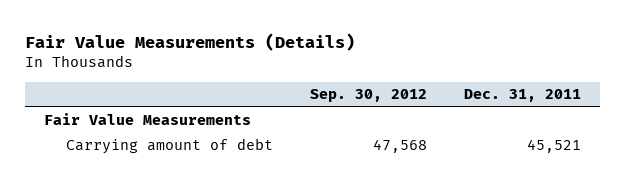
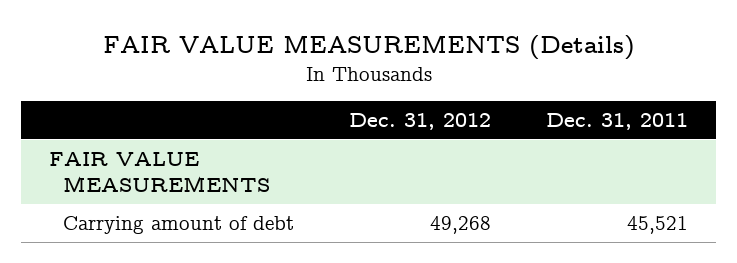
[25,32,356,51] Fair Value Measurements (Details) -> [102,34,635,60] FAIR VALUE MEASUREMENTS (Details)
[310,89,428,103] Sep. 30, 2012 -> none
none -> [349,112,492,130] Dec. 31, 2012
[43,112,251,125] Fair Value Measurements -> [48,151,271,192] FAIR VALUE MEASUREMENTS

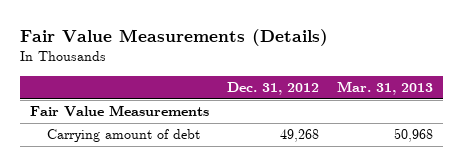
[102,34,635,60] FAIR VALUE MEASUREMENTS (Details) -> [20,29,329,47] Fair Value Measurements (Details)
[546,112,689,130] Dec. 31, 2011 -> none
none -> [337,81,434,96] Mar. 31, 2013
[48,151,271,192] FAIR VALUE MEASUREMENTS -> [29,105,209,118] Fair Value Measurements

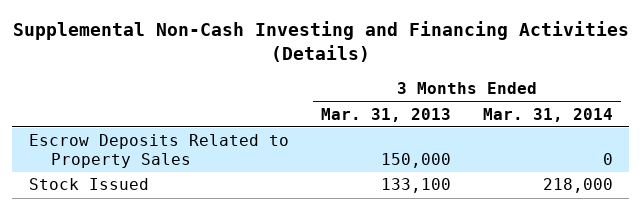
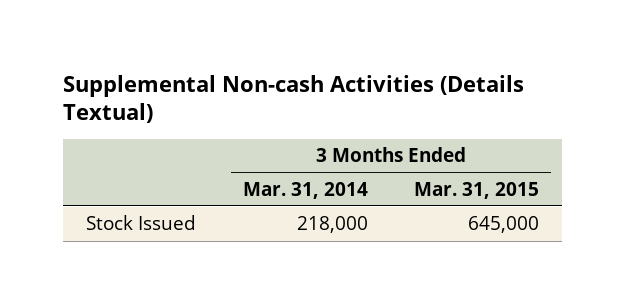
[12,21,629,63] Supplemental Non-Cash Investing and Financing Activities (Details) -> [62,74,524,124] Supplemental Non-cash Activities (Details Textual)
[320,107,451,122] Mar. 31, 2013 -> none
none -> [414,181,540,199] Mar. 31, 2015
[28,134,289,169] Escrow Deposits Related to Property Sales -> none

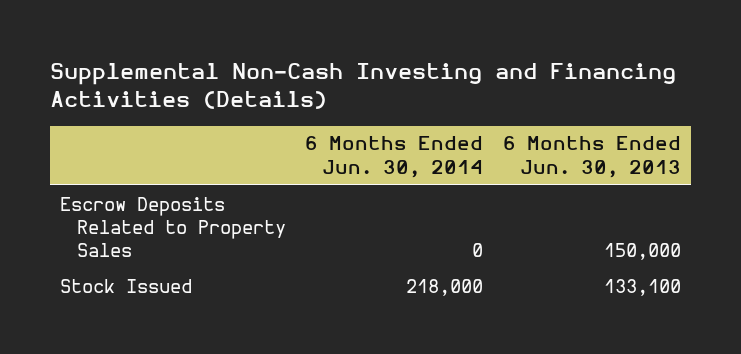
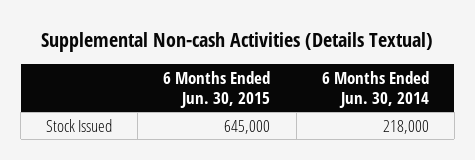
[49,62,676,110] Supplemental Non-Cash Investing and Financing Activities (Details) -> [41,32,434,53] Supplemental Non-cash Activities (Details Textual)
[503,136,682,178] 6 Months Ended Jun. 30, 2013 -> none
none -> [163,70,271,108] 6 Months Ended Jun. 30, 2015
[59,196,286,258] Escrow Deposits Related to Property Sales -> none

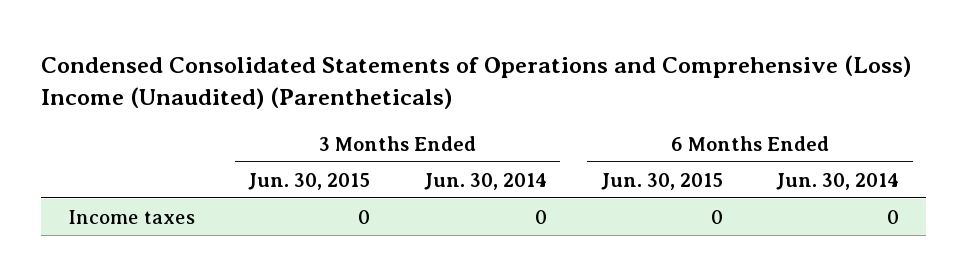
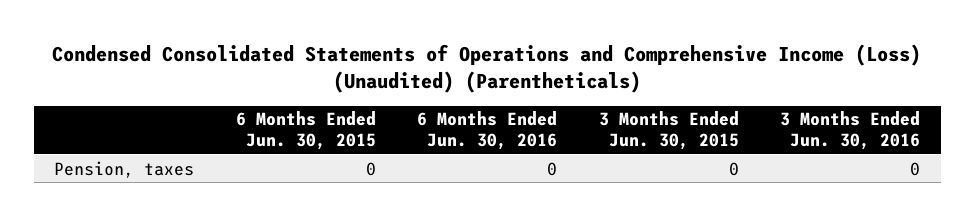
[40,54,911,109] Condensed Consolidated Statements of Operations and Comprehensive (Loss) Income (Unaudited) (Parentheticals) -> [52,43,922,94] Condensed Consolidated Statements of Operations and Comprehensive Income (Loss) (Unaudited) (Parentheticals)
[423,172,547,190] Jun. 30, 2014 -> none
[776,172,900,190] Jun. 30, 2014 -> none
none -> [417,111,558,151] 6 Months Ended Jun. 30, 2016
none -> [780,111,921,151] 3 Months Ended Jun. 30, 2016
[67,210,195,225] Income taxes -> [54,160,195,178] Pension, taxes

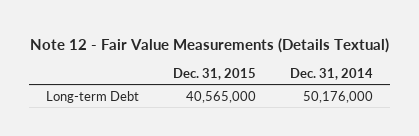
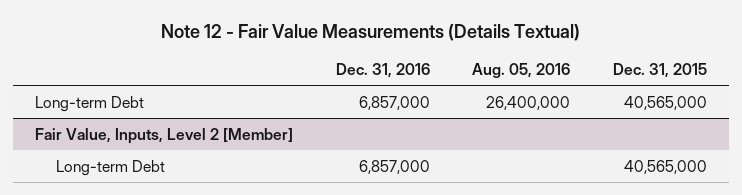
[290,68,374,81] Dec. 31, 2014 -> none
none -> [335,62,430,78] Dec. 31, 2016
none -> [472,62,571,78] Aug. 05, 2016
none -> [34,127,293,144] Fair Value, Inputs, Level 2 [Member]
none -> [56,159,166,176] Long-term Debt

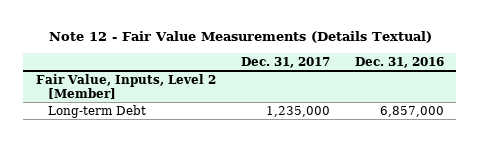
[472,62,571,78] Aug. 05, 2016 -> none
[613,62,708,78] Dec. 31, 2015 -> none
none -> [240,56,330,68] Dec. 31, 2017
[34,95,144,112] Long-term Debt -> none

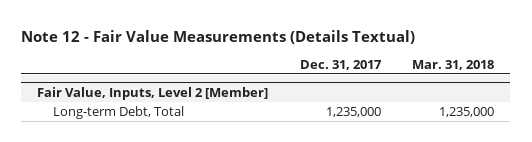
[354,56,444,68] Dec. 31, 2016 -> none
none -> [412,60,495,71] Mar. 31, 2018
[47,104,146,118] Long-term Debt -> [52,106,184,120] Long-term Debt, Total

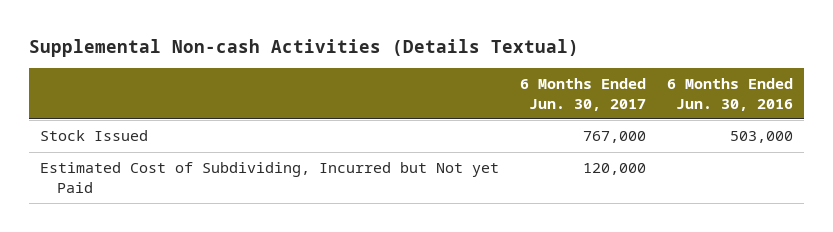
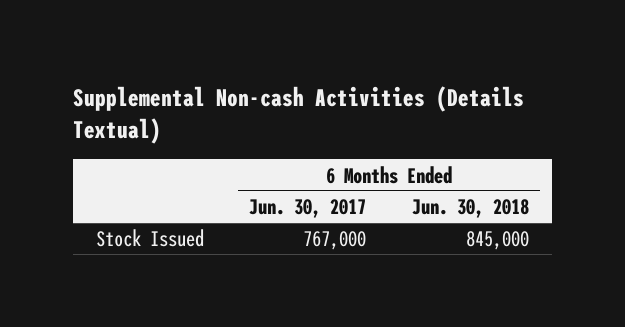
[667,78,794,111] 6 Months Ended Jun. 30, 2016 -> none
none -> [411,198,529,218] Jun. 30, 2018
[39,162,499,193] Estimated Cost of Subdividing, Incurred but Not yet Paid -> none

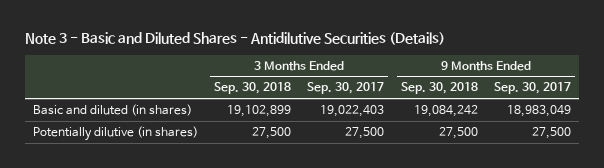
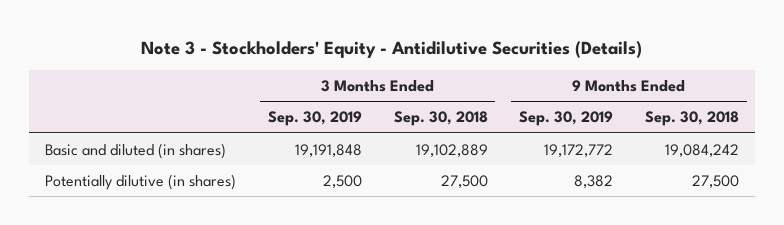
[24,31,445,45] Note 3 - Basic and Diluted Shares - Antidilutive Securities (Details) -> [141,40,643,58] Note 3 - Stockholders' Equity - Antidilutive Securities (Details)
[307,82,385,95] Sep. 30, 2017 -> none
[493,82,571,95] Sep. 30, 2017 -> none
none -> [267,111,362,127] Sep. 30, 2019
none -> [519,111,614,127] Sep. 30, 2019
[227,105,292,118] 19,102,899 -> [415,143,488,157] 19,102,889

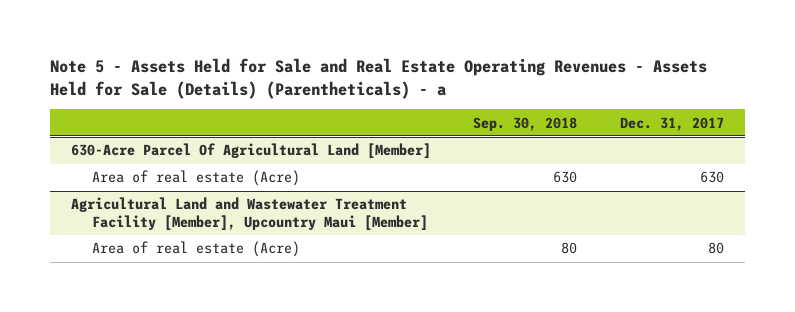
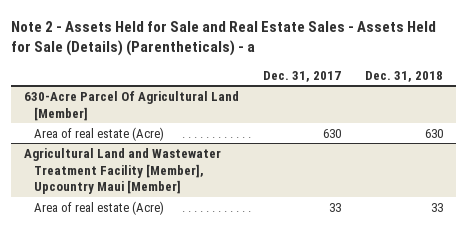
[49,58,707,99] Note 5 - Assets Held for Sale and Real Estate Operating Revenues - Assets Held for Sale (Details) (Parentheticals) - a -> [11,20,437,56] Note 2 - Assets Held for Sale and Real Estate Sales - Assets Held for Sale (Details) (Parentheticals) - a
[473,116,578,131] Sep. 30, 2018 -> none
none -> [365,70,444,82] Dec. 31, 2018
[707,242,724,255] 80 -> [328,202,341,212] 33

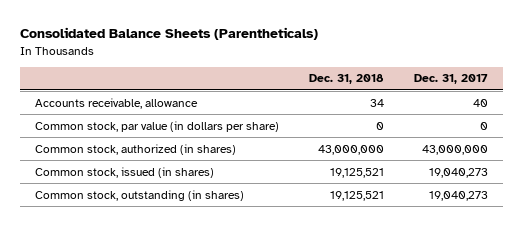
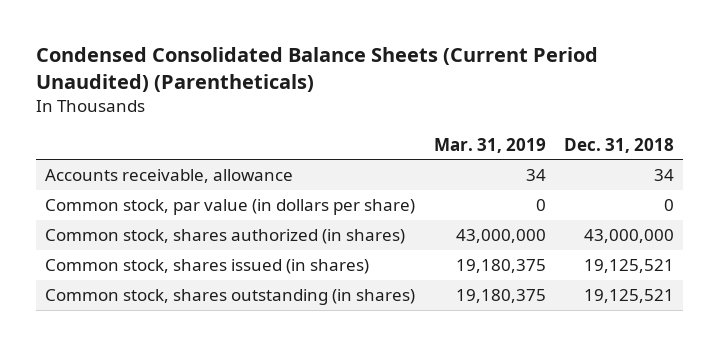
[19,27,318,41] Consolidated Balance Sheets (Parentheticals) -> [35,47,598,93] Condensed Consolidated Balance Sheets (Current Period Unaudited) (Parentheticals)
[414,74,489,85] Dec. 31, 2017 -> none
none -> [433,137,546,153] Mar. 31, 2019
[34,143,236,155] Common stock, authorized (in shares) -> [44,229,405,245] Common stock, shares authorized (in shares)
[34,166,214,178] Common stock, issued (in shares) -> [44,259,369,275] Common stock, shares issued (in shares)
[34,189,244,201] Common stock, outstanding (in shares) -> [44,289,415,306] Common stock, shares outstanding (in shares)

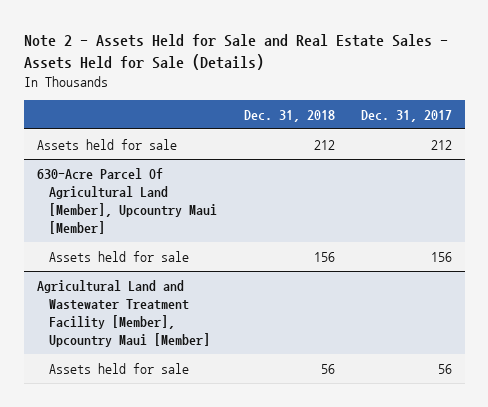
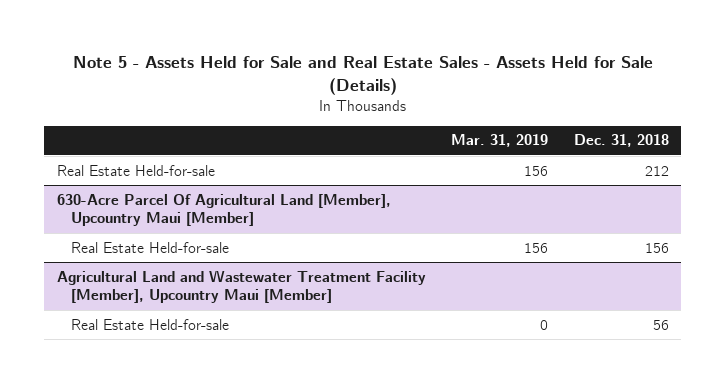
[23,34,448,70] Note 2 - Assets Held for Sale and Real Estate Sales - Assets Held for Sale (Details) -> [72,55,653,95] Note 5 - Assets Held for Sale and Real Estate Sales - Assets Held for Sale (Details)
[360,109,452,122] Dec. 31, 2017 -> none
none -> [451,134,549,148] Mar. 31, 2019
[36,138,177,150] Assets held for sale -> [57,164,216,176] Real Estate Held-for-sale
[49,250,190,262] Assets held for sale -> [71,241,230,253] Real Estate Held-for-sale
[49,362,190,374] Assets held for sale -> [71,318,230,330] Real Estate Held-for-sale

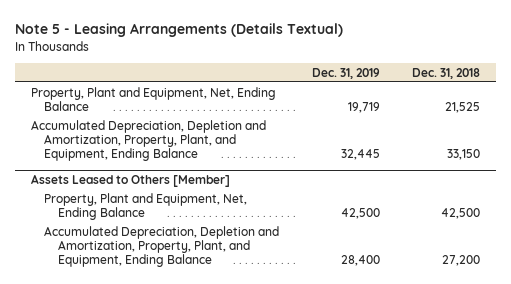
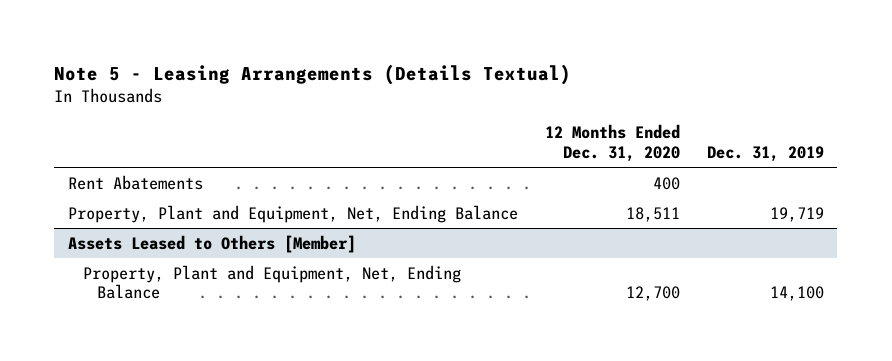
[411,67,480,79] Dec. 31, 2018 -> none
none -> [544,124,680,163] 12 Months Ended Dec. 31, 2020
none -> [67,174,203,190] Rent Abatements
[31,119,267,162] Accumulated Depreciation, Depletion and Amortization, Property, Plant, and Equipment, Ending Balance -> none
[44,225,280,268] Accumulated Depreciation, Depletion and Amortization, Property, Plant, and Equipment, Ending Balance -> none
[340,207,380,219] 42,500 -> [769,286,824,302] 14,100

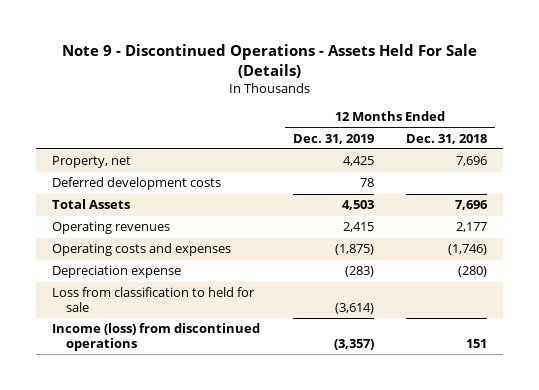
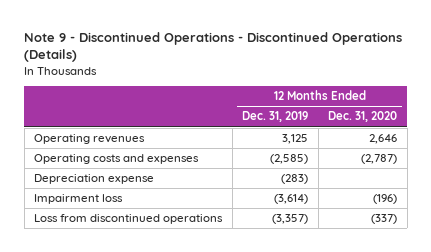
[61,43,477,78] Note 9 - Discontinued Operations - Assets Held For Sale (Details) -> [24,31,403,63] Note 9 - Discontinued Operations - Discontinued Operations (Details)
[405,133,487,144] Dec. 31, 2018 -> none
none -> [328,111,398,123] Dec. 31, 2020
[52,156,132,169] Property, net -> none
[52,177,222,191] Deferred development costs -> none
[52,199,131,210] Total Assets -> none
[342,222,374,233] 2,415 -> [282,134,309,145] 3,125
[334,244,374,256] (1,875) -> [270,154,309,165] (2,585)
[52,287,256,313] Loss from classification to held for sale -> [34,194,124,205] Impairment loss
[52,323,261,352] Income (loss) from discontinued operations -> [34,214,224,225] Loss from discontinued operations

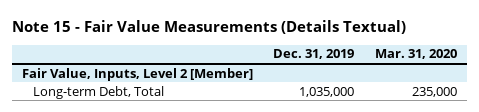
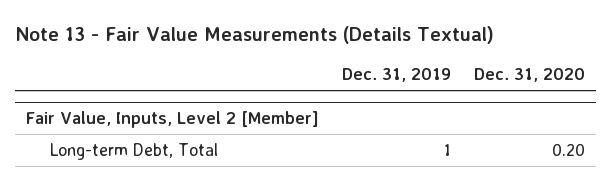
[11,19,406,34] Note 15 - Fair Value Measurements (Details Textual) -> [14,26,494,45] Note 13 - Fair Value Measurements (Details Textual)
[374,49,457,60] Mar. 31, 2020 -> none
none -> [473,68,585,83] Dec. 31, 2020
[299,86,355,97] 1,035,000 -> [443,143,451,156] 1

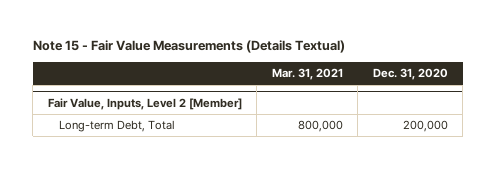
[14,26,494,45] Note 13 - Fair Value Measurements (Details Textual) -> [32,40,345,54] Note 15 - Fair Value Measurements (Details Textual)
[341,68,451,83] Dec. 31, 2019 -> none
none -> [271,68,343,81] Mar. 31, 2021
[551,142,585,156] 0.20 -> [402,120,448,133] 200,000

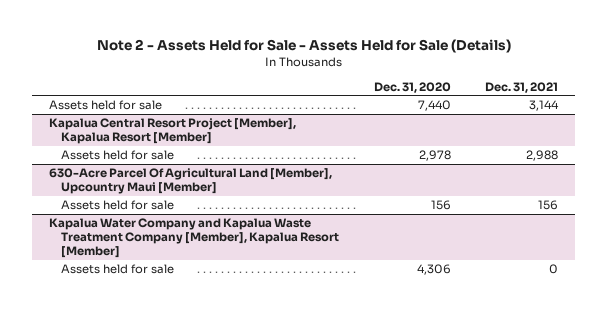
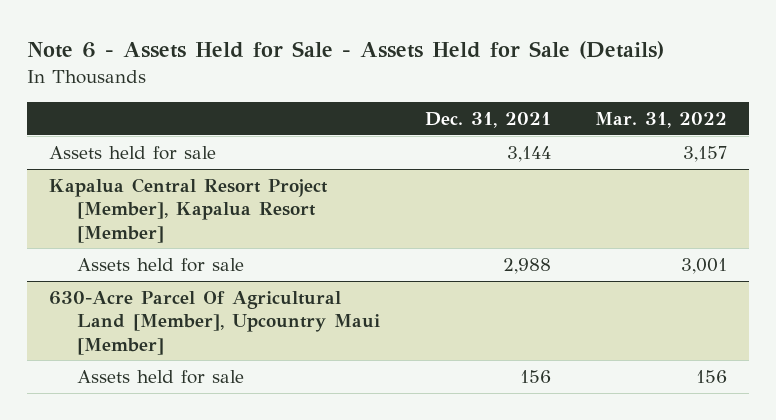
[96,39,511,54] Note 2 - Assets Held for Sale - Assets Held for Sale (Details) -> [27,40,665,59] Note 6 - Assets Held for Sale - Assets Held for Sale (Details)
[373,81,451,93] Dec. 31, 2020 -> none
none -> [594,111,727,128] Mar. 31, 2022
[49,218,340,259] Kapalua Water Company and Kapalua Waste Treatment Company [Member], Kapalua Resort [Member] -> none
[61,264,175,275] Assets held for sale -> none

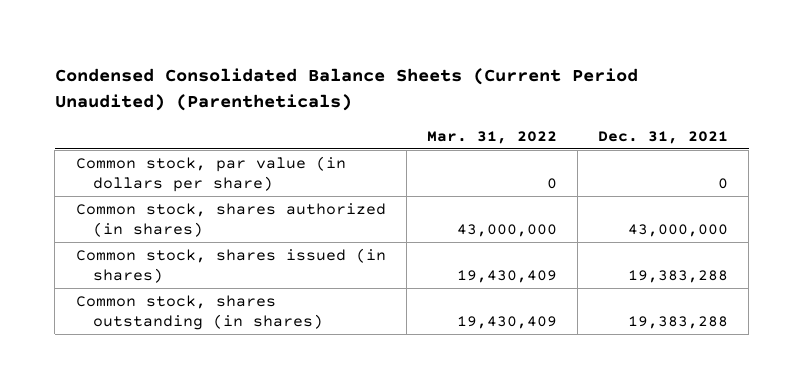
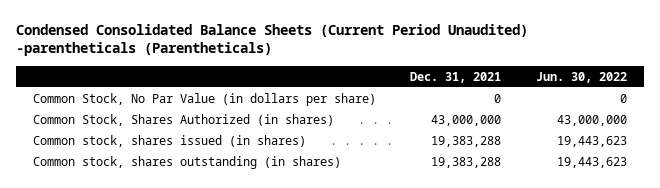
[54,67,638,111] Condensed Consolidated Balance Sheets (Current Period Unaudited) (Parentheticals) -> [15,23,528,57] Condensed Consolidated Balance Sheets (Current Period Unaudited) -parentheticals (Parentheticals)
[426,130,557,144] Mar. 31, 2022 -> none
none -> [535,71,627,83] Jun. 30, 2022
[75,155,346,192] Common stock, par value (in dollars per share) -> [32,93,376,107] Common Stock, No Par Value (in dollars per share)
[75,202,386,237] Common stock, shares authorized (in shares) -> [32,114,334,127] Common Stock, Shares Authorized (in shares)

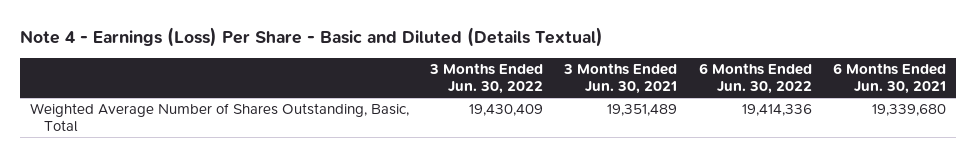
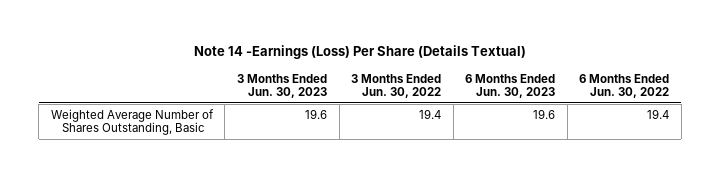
[19,26,603,47] Note 4 - Earnings (Loss) Per Share - Basic and Diluted (Details Textual) -> [194,45,527,60] Note 14 -Earnings (Loss) Per Share (Details Textual)
[563,62,678,95] 3 Months Ended Jun. 30, 2021 -> none
[832,62,946,95] 6 Months Ended Jun. 30, 2021 -> none
none -> [237,73,328,98] 3 Months Ended Jun. 30, 2023
none -> [465,73,556,98] 6 Months Ended Jun. 30, 2023
[30,102,410,133] Weighted Average Number of Shares Outstanding, Basic, Total -> [50,108,214,136] Weighted Average Number of Shares Outstanding, Basic
[469,103,544,116] 19,430,409 -> [419,108,442,119] 19.4
[741,103,812,116] 19,414,336 -> [647,108,670,119] 19.4

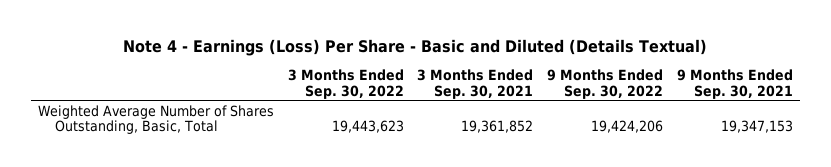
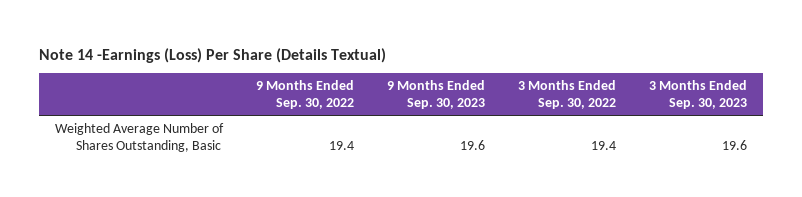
[123,38,708,56] Note 4 - Earnings (Loss) Per Share - Basic and Diluted (Details Textual) -> [38,47,386,63] Note 14 -Earnings (Loss) Per Share (Details Textual)
[417,69,534,99] 3 Months Ended Sep. 30, 2021 -> none
[676,69,793,99] 9 Months Ended Sep. 30, 2021 -> none
none -> [387,80,486,109] 9 Months Ended Sep. 30, 2023
none -> [648,80,747,109] 3 Months Ended Sep. 30, 2023
[37,104,274,135] Weighted Average Number of Shares Outstanding, Basic, Total -> [55,123,225,152] Weighted Average Number of Shares Outstanding, Basic
[331,120,404,134] 19,443,623 -> [590,140,616,150] 19.4
[591,120,664,134] 19,424,206 -> [329,140,355,150] 19.4

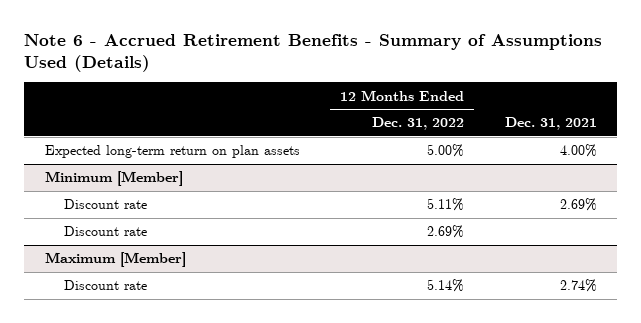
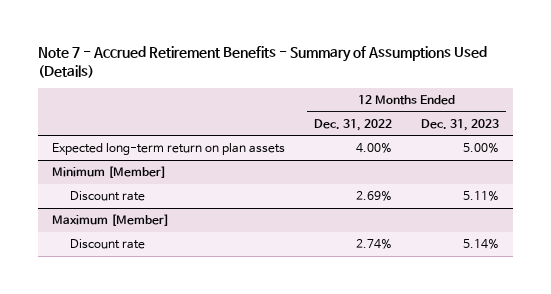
[24,34,603,73] Note 6 - Accrued Retirement Benefits - Summary of Assumptions Used (Details) -> [38,46,488,78] Note 7 - Accrued Retirement Benefits - Summary of Assumptions Used (Details)
[504,117,597,131] Dec. 31, 2021 -> none
none -> [420,118,499,131] Dec. 31, 2023
[427,144,465,158] 5.00% -> [356,143,393,154] 4.00%
[64,199,148,210] Discount rate -> none
[427,279,465,293] 5.14% -> [356,239,393,250] 2.74%

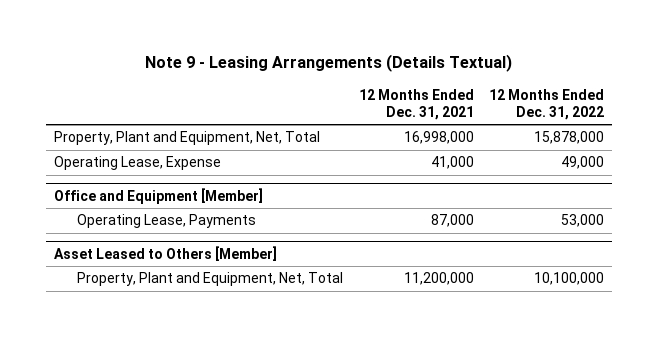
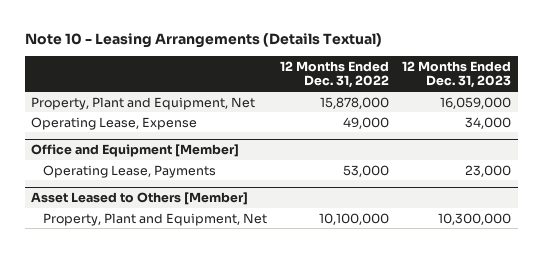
[145,54,513,73] Note 9 - Leasing Arrangements (Details Textual) -> [24,32,382,48] Note 10 - Leasing Arrangements (Details Textual)
[358,88,474,120] 12 Months Ended Dec. 31, 2021 -> none
none -> [402,60,512,89] 12 Months Ended Dec. 31, 2023
[54,131,321,146] Property, Plant and Equipment, Net, Total -> [31,96,256,110] Property, Plant and Equipment, Net
[76,272,343,287] Property, Plant and Equipment, Net, Total -> [43,212,268,226] Property, Plant and Equipment, Net

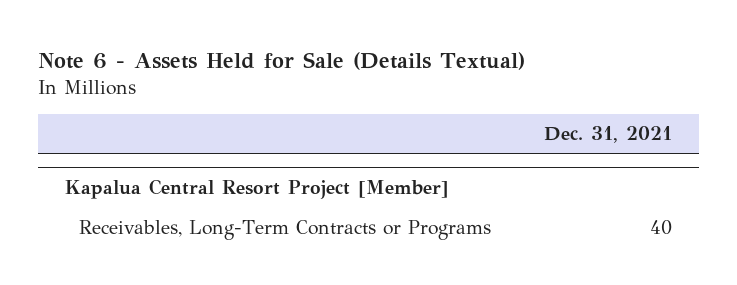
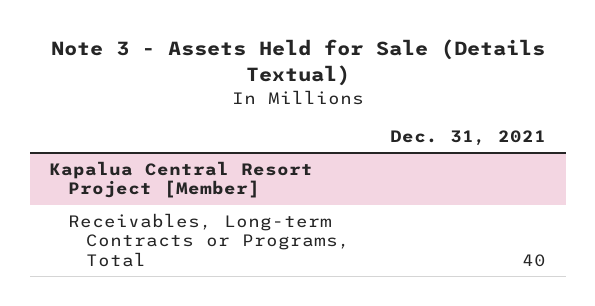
[38,52,526,71] Note 6 - Assets Held for Sale (Details Textual) -> [50,39,545,87] Note 3 - Assets Held for Sale (Details Textual)
[78,219,491,240] Receivables, Long-Term Contracts or Programs -> [67,212,351,268] Receivables, Long-term Contracts or Programs, Total

